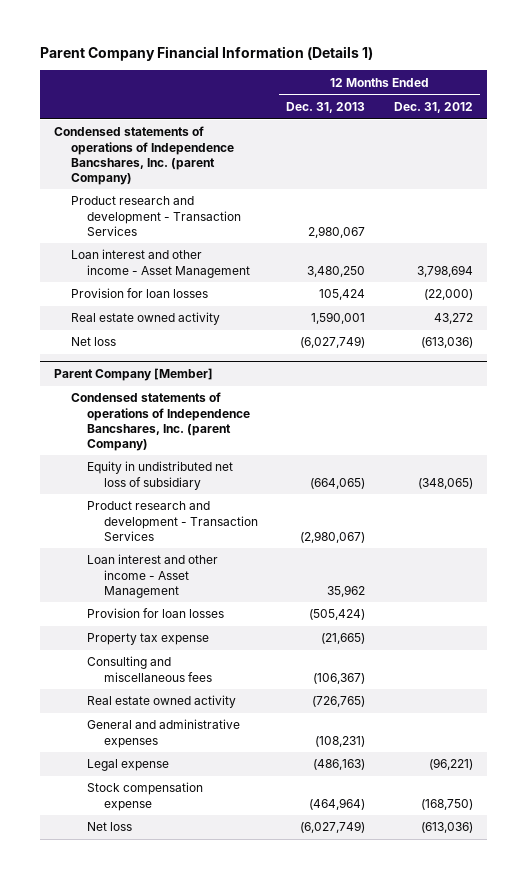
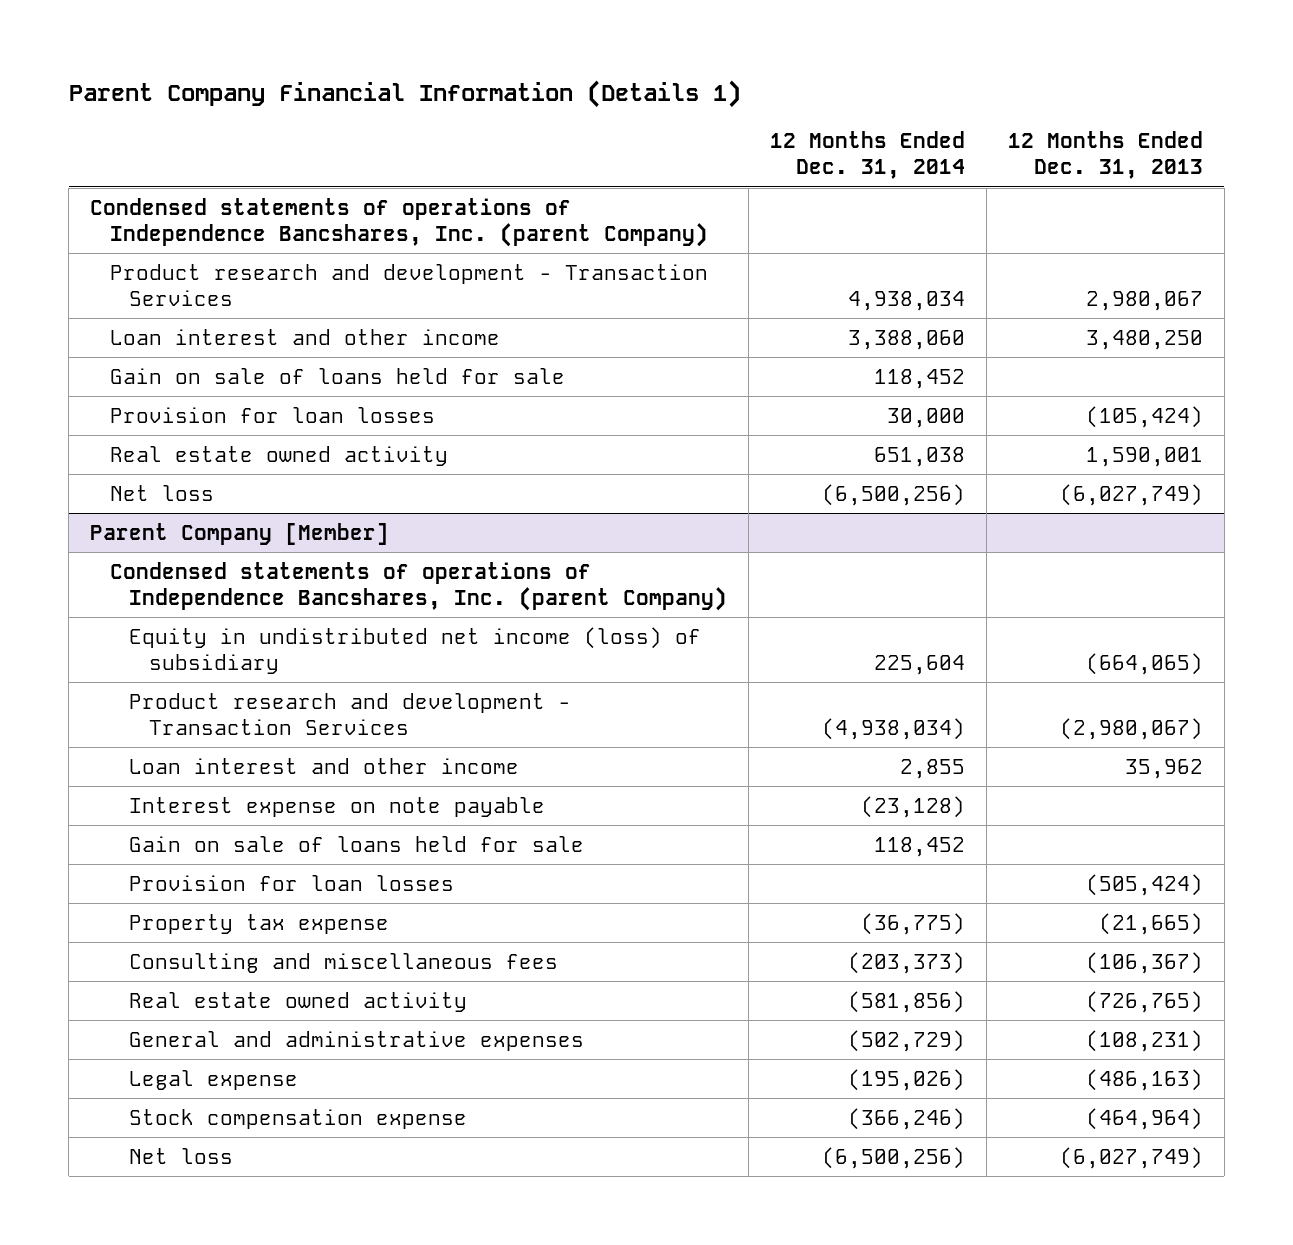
[393,102,473,114] Dec. 31, 2012 -> none
none -> [770,130,966,180] 12 Months Ended Dec. 31, 2014
[70,249,251,278] Loan interest and other income - Asset Management -> [109,328,500,345] Loan interest and other income
none -> [109,367,565,384] Gain on sale of loans held for sale
[319,289,366,301] 105,424 -> [1086,405,1204,428] (105,424)
[87,461,234,490] Equity in undistributed net loss of subsidiary -> [129,626,702,675] Equity in undistributed net income (loss) of subsidiary
[87,554,219,598] Loan interest and other income - Asset Management -> [129,757,520,774] Loan interest and other income
none -> [129,796,546,817] Interest expense on note payable
none -> [129,835,585,852] Gain on sale of loans held for sale

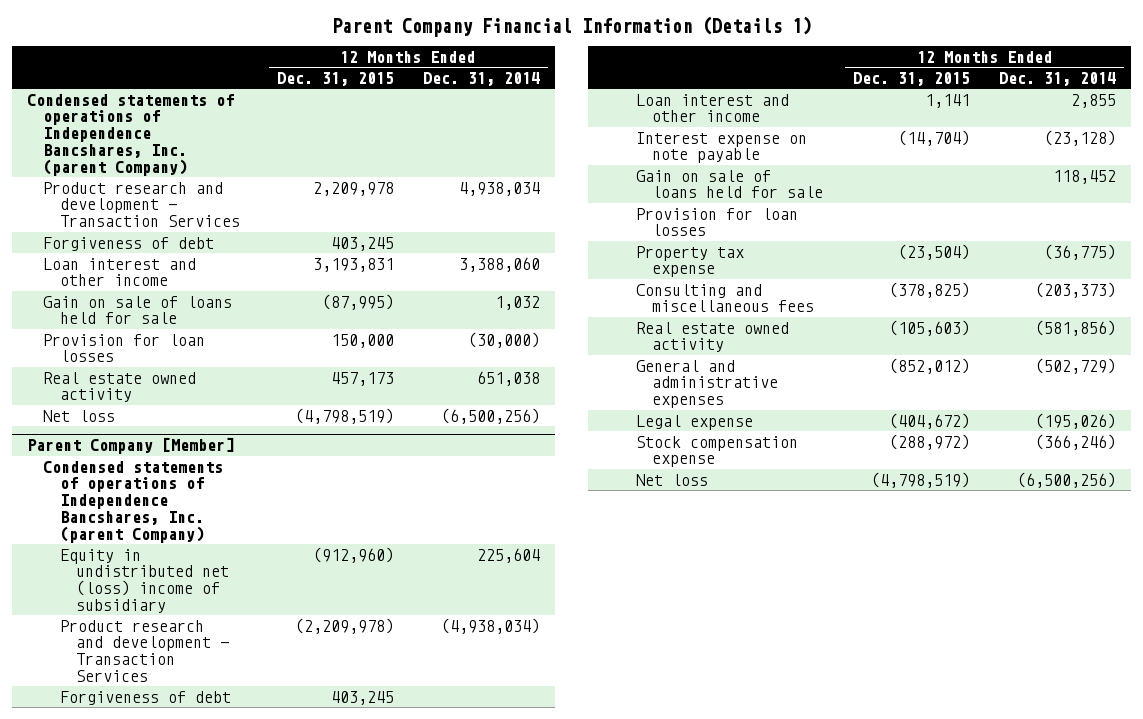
[1008,130,1204,180] 12 Months Ended Dec. 31, 2013 -> none
none -> [276,71,394,86] Dec. 31, 2015
none -> [43,236,215,251] Forgiveness of debt
[874,368,966,389] 118,452 -> [495,295,541,310] 1,032
[887,407,966,428] 30,000 -> [468,331,541,348] (30,000)
[129,626,702,675] Equity in undistributed net income (loss) of subsidiary -> [59,548,230,613] Equity in undistributed net (loss) income of subsidiary
none -> [59,690,231,705] Forgiveness of debt

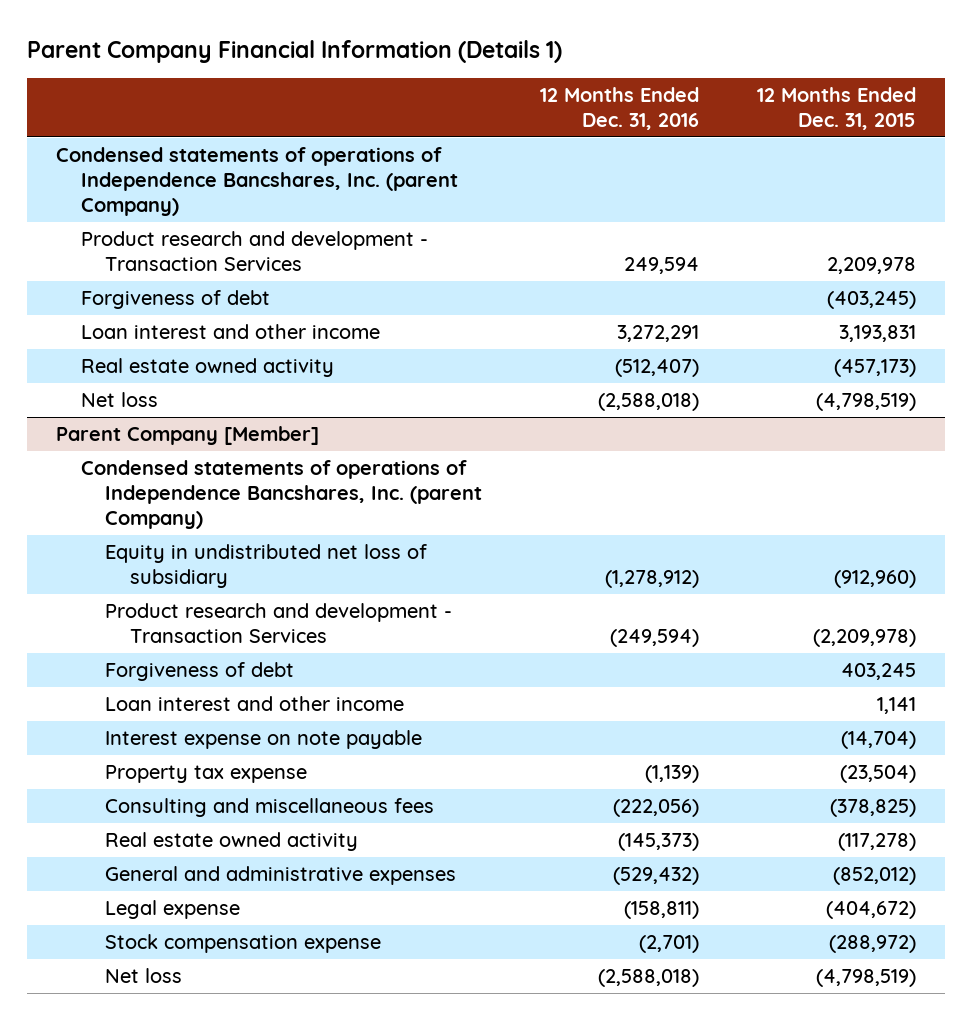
[423,71,541,86] Dec. 31, 2014 -> none
none -> [540,87,700,130] 12 Months Ended Dec. 31, 2016
[330,236,394,251] 403,245 -> [827,291,917,310] (403,245)
[43,295,233,325] Gain on sale of loans held for sale -> none
[43,333,206,363] Provision for loan losses -> none
[330,371,394,386] 457,173 -> [834,359,917,378] (457,173)
[59,548,230,613] Equity in undistributed net (loss) income of subsidiary -> [105,544,428,589] Equity in undistributed net loss of subsidiary
[635,169,824,199] Gain on sale of loans held for sale -> none
[635,207,798,237] Provision for loan losses -> none
[888,319,970,336] (105,603) -> [838,833,917,852] (117,278)

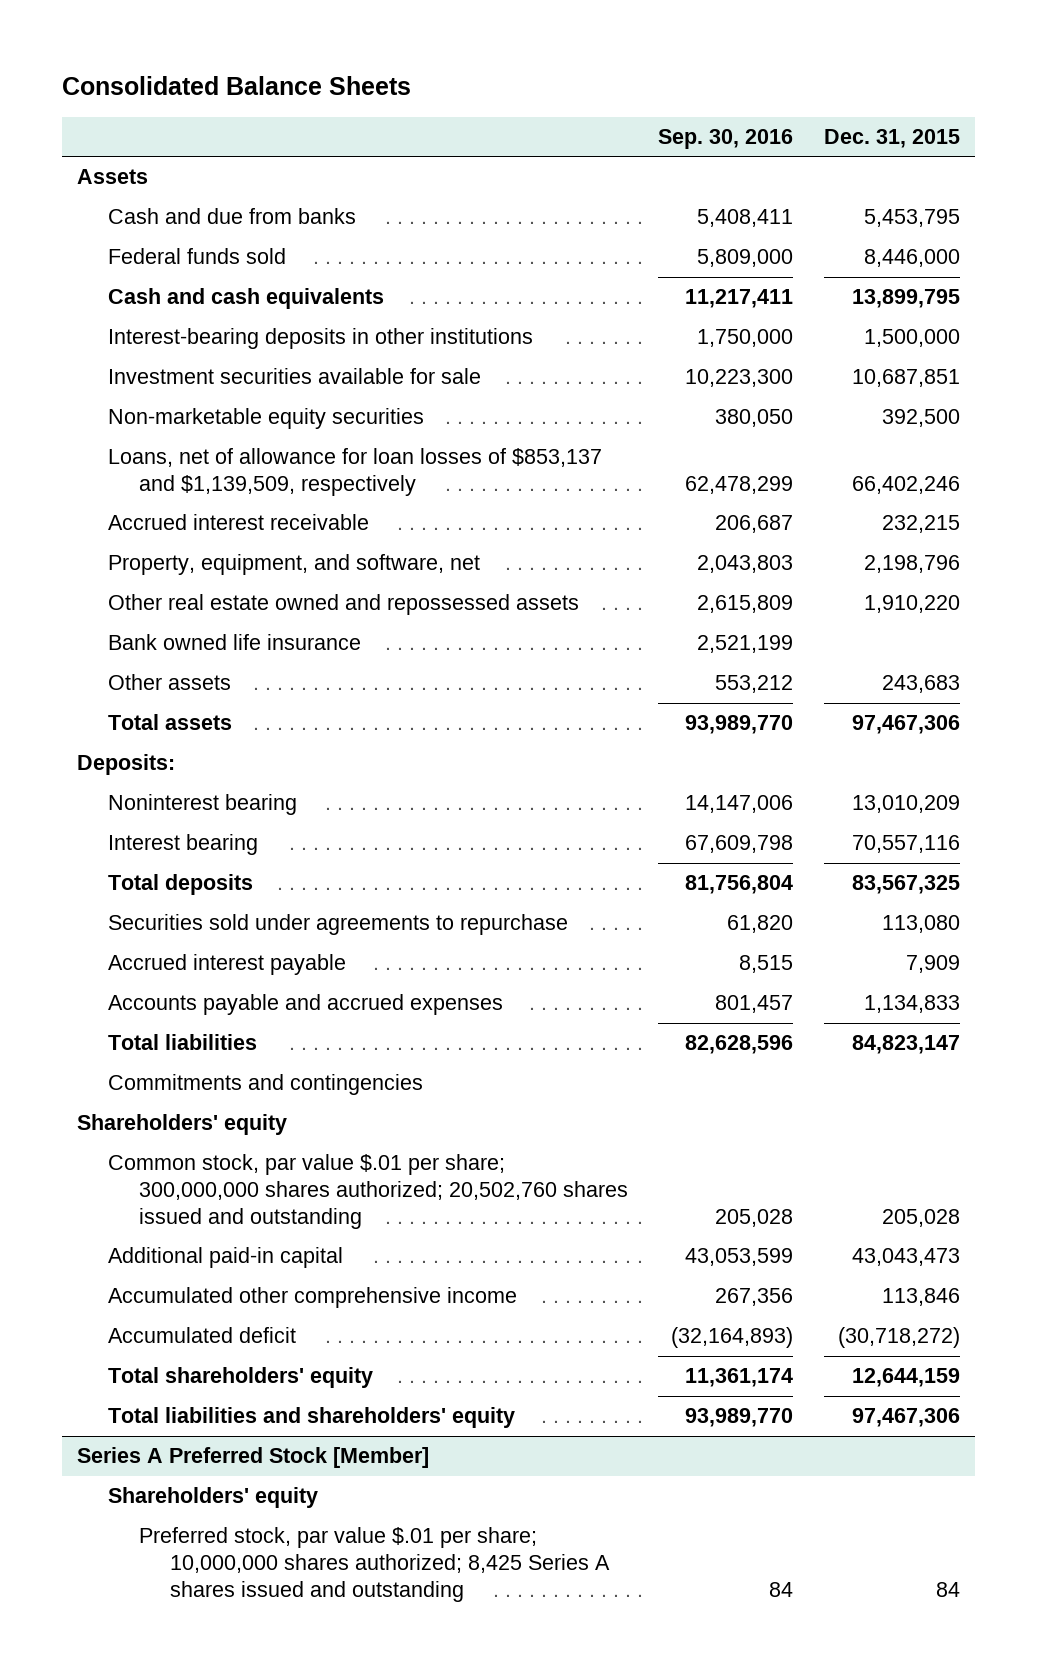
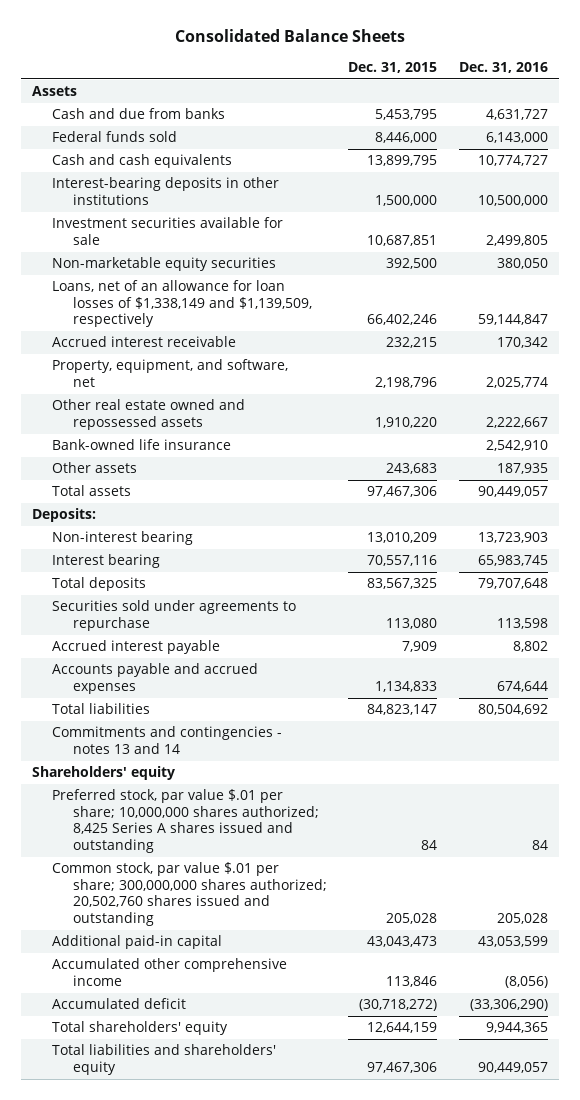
[658,129,794,150] Sep. 30, 2016 -> none
none -> [458,62,548,74] Dec. 31, 2016
[107,448,602,496] Loans, net of allowance for loan losses of $853,137 and $1,139,509, respectively -> [52,280,312,328] Loans, net of an allowance for loan losses of $1,338,149 and $1,139,509, respectively
[107,634,361,651] Bank owned life insurance -> [52,439,232,451] Bank-owned life insurance
[107,794,297,816] Noninterest bearing -> [52,531,194,546] Non-interest bearing
[107,1074,423,1096] Commitments and contingencies -> [52,726,283,754] Commitments and contingencies - notes 13 and 14
none -> [52,789,319,853] Preferred stock, par value $.01 per share; 10,000,000 shares authorized; 8,425 Series A shares issued and outstanding
[76,1447,429,1469] Series A Preferred Stock [Member] -> none
[107,1487,318,1509] Shareholders' equity -> none
[138,1527,611,1602] Preferred stock, par value $.01 per share; 10,000,000 shares authorized; 8,425 Series A shares issued and outstanding -> none

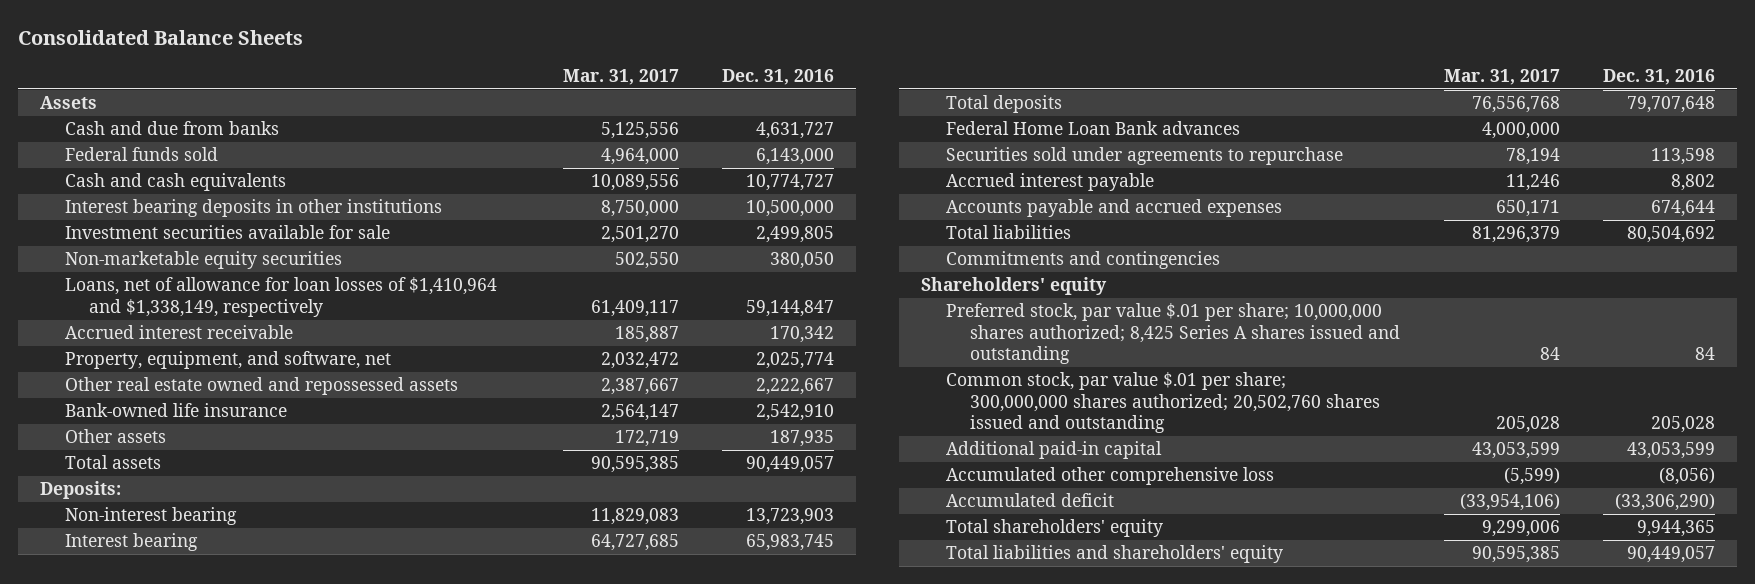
[348,62,438,74] Dec. 31, 2015 -> none
none -> [562,68,679,85] Mar. 31, 2017
[52,177,280,205] Interest-bearing deposits in other institutions -> [64,199,442,218] Interest bearing deposits in other institutions
[52,280,312,328] Loans, net of an allowance for loan losses of $1,338,149 and $1,139,509, respectively -> [64,277,497,317] Loans, net of allowance for loan losses of $1,410,964 and $1,338,149, respectively
none -> [945,121,1240,136] Federal Home Loan Bank advances
[52,726,283,754] Commitments and contingencies - notes 13 and 14 -> [945,251,1220,270] Commitments and contingencies
[52,958,288,986] Accumulated other comprehensive income -> [945,467,1274,486] Accumulated other comprehensive loss

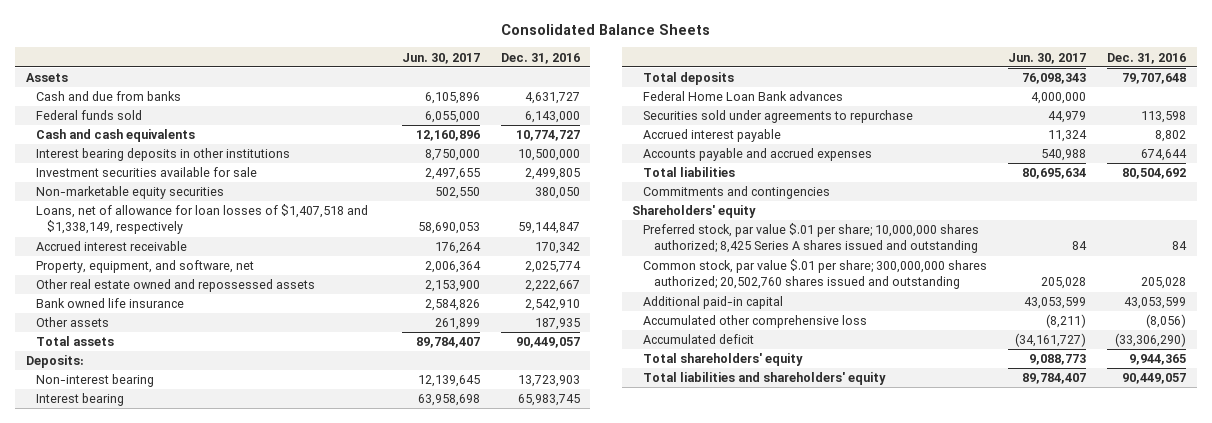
[562,68,679,85] Mar. 31, 2017 -> none
none -> [401,52,480,64] Jun. 30, 2017
[64,277,497,317] Loans, net of allowance for loan losses of $1,410,964 and $1,338,149, respectively -> [36,204,369,235] Loans, net of allowance for loan losses of $1,407,518 and $1,338,149, respectively
[64,403,287,418] Bank-owned life insurance -> [36,298,185,309] Bank owned life insurance

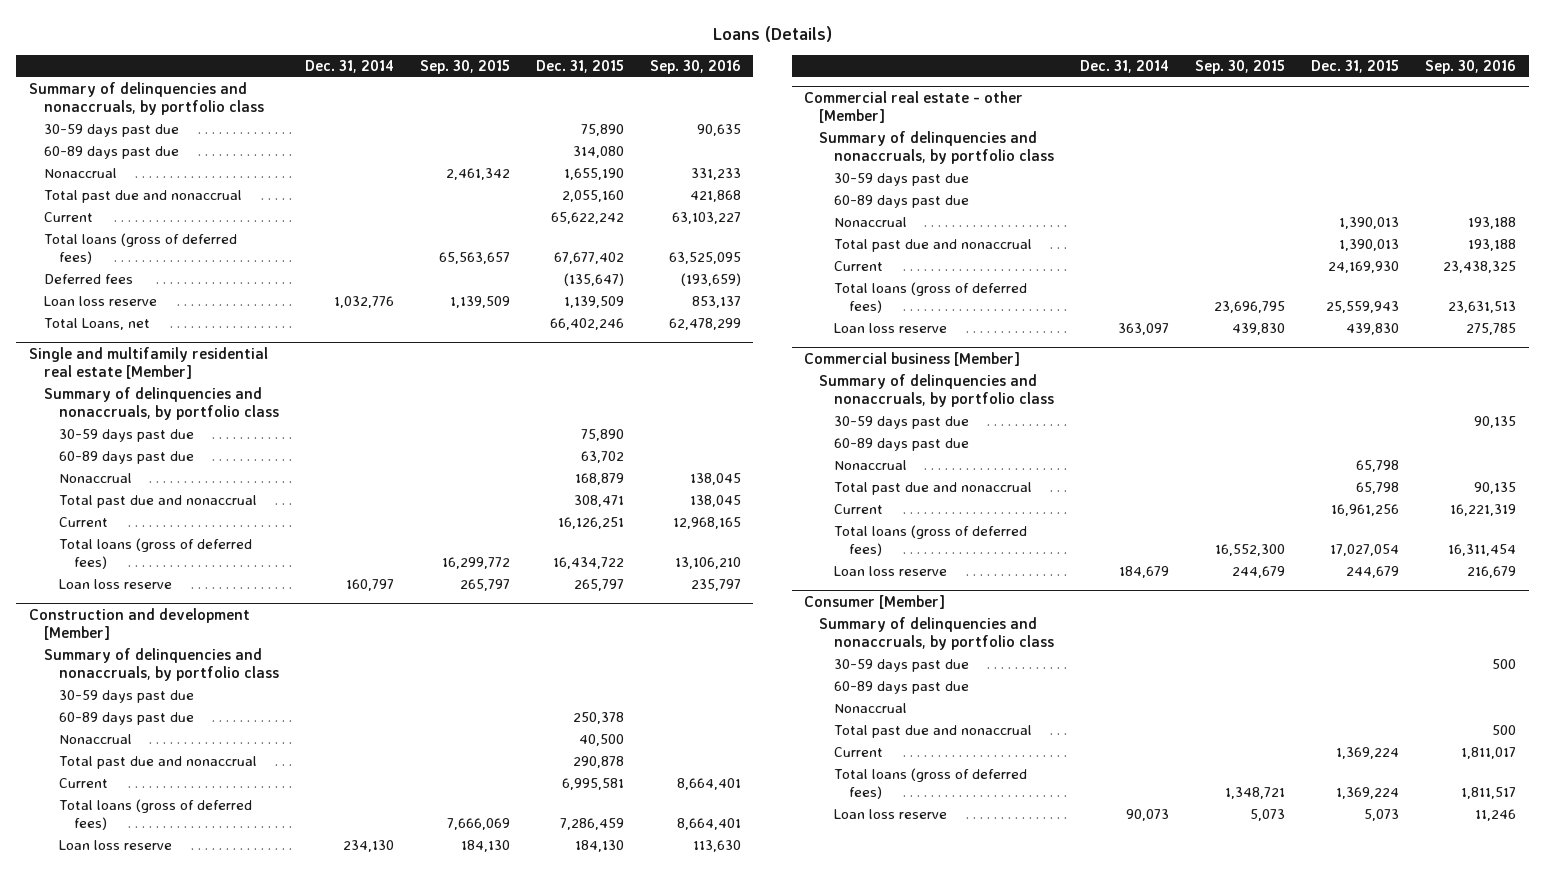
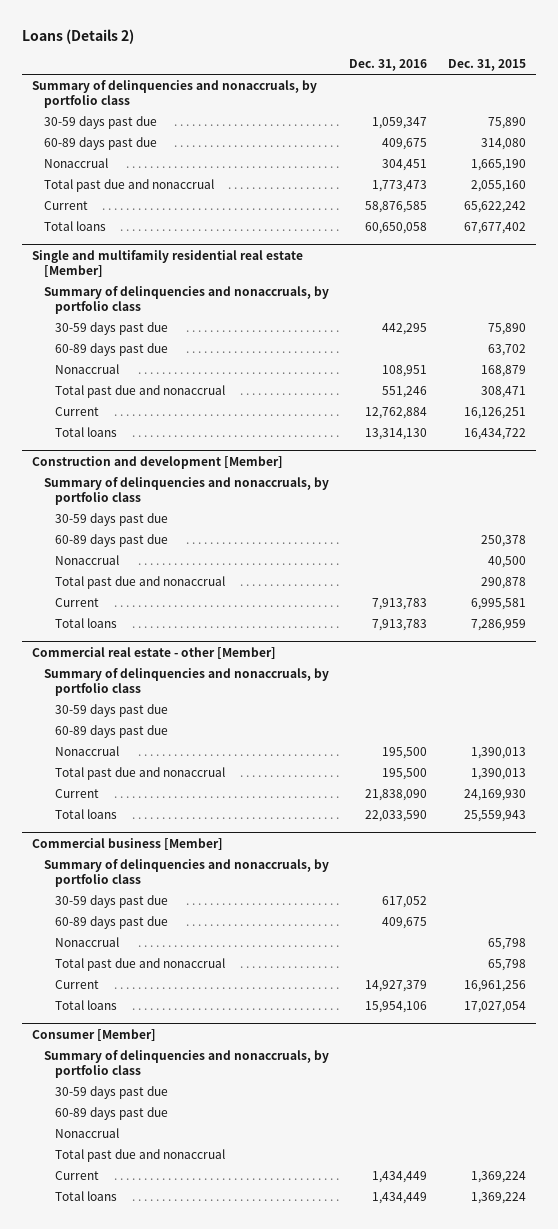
[712,25,832,42] Loans (Details) -> [22,29,135,45] Loans (Details 2)
[304,60,394,74] Dec. 31, 2014 -> none
[419,60,510,75] Sep. 30, 2015 -> none
[649,60,741,75] Sep. 30, 2016 -> none
none -> [349,59,428,72] Dec. 31, 2016
[563,168,624,181] 1,655,190 -> [470,158,526,171] 1,665,190
[44,274,134,285] Deferred fees -> none
[44,296,158,307] Loan loss reserve -> none
[44,318,151,331] Total Loans, net -> none
[44,233,238,264] Total loans (gross of deferred fees) -> [43,220,106,231] Total loans
[59,579,173,590] Loan loss reserve -> none
[59,538,253,569] Total loans (gross of deferred fees) -> [55,426,118,437] Total loans
[59,840,173,851] Loan loss reserve -> none
[59,799,253,830] Total loans (gross of deferred fees) -> [55,617,118,628] Total loans
[559,817,624,830] 7,286,459 -> [470,618,526,631] 7,286,959
[834,323,948,334] Loan loss reserve -> none
[834,282,1028,313] Total loans (gross of deferred fees) -> [55,808,118,819] Total loans
[834,566,948,577] Loan loss reserve -> none
[834,525,1028,556] Total loans (gross of deferred fees) -> [55,999,118,1010] Total loans
[834,809,948,820] Loan loss reserve -> none
[834,768,1028,799] Total loans (gross of deferred fees) -> [55,1190,118,1201] Total loans

